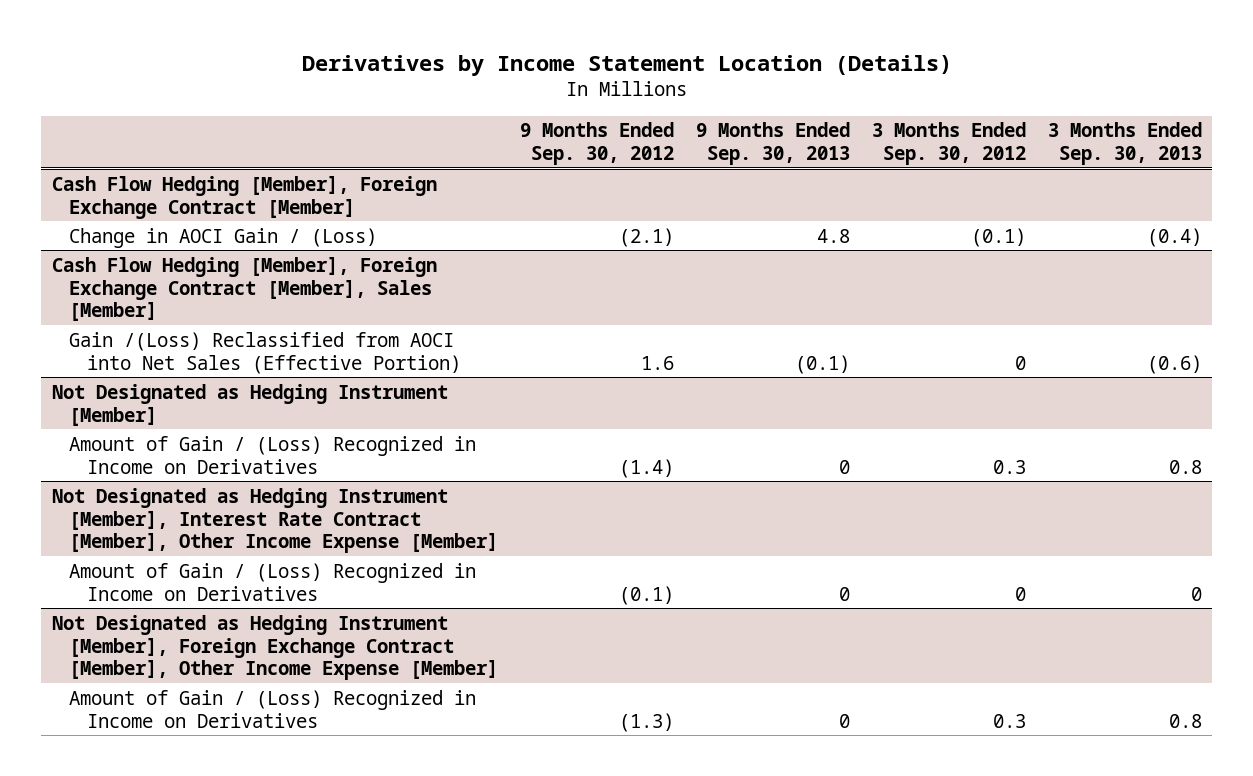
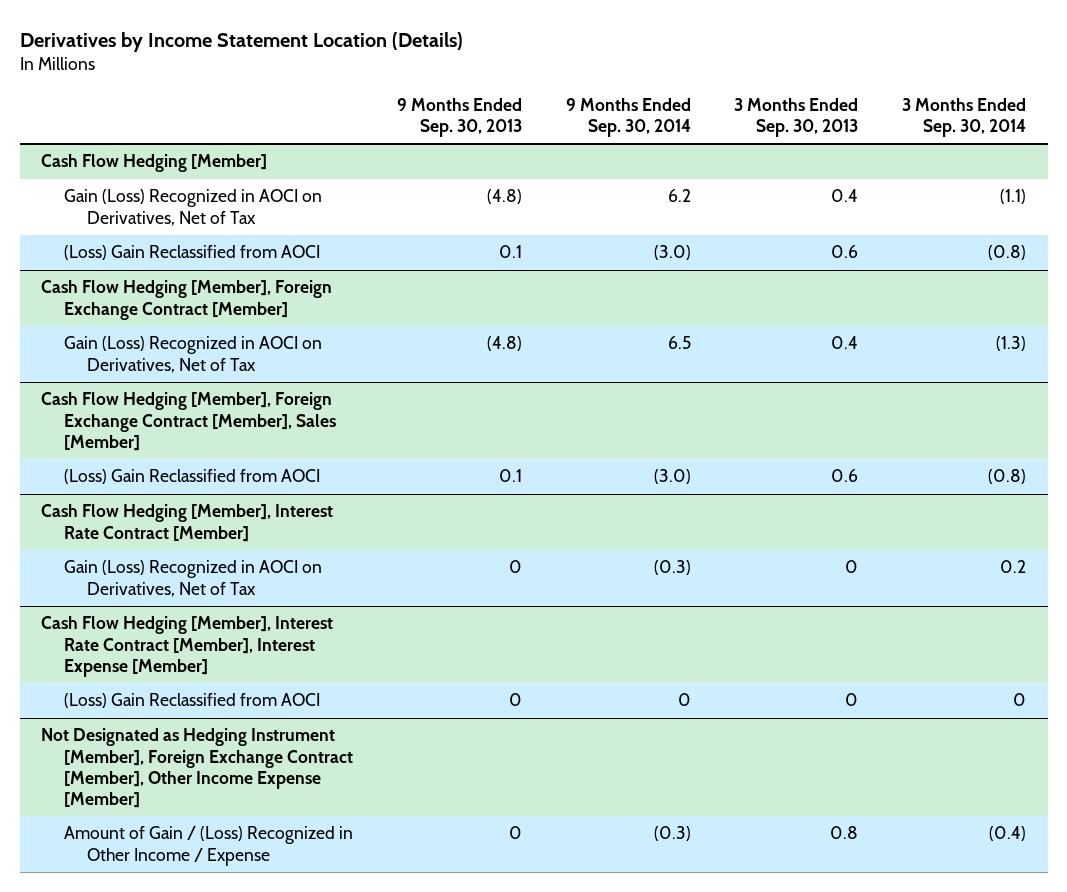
[520,122,675,166] 9 Months Ended Sep. 30, 2012 -> none
[871,122,1026,166] 3 Months Ended Sep. 30, 2012 -> none
none -> [565,98,691,138] 9 Months Ended Sep. 30, 2014
none -> [901,98,1026,138] 3 Months Ended Sep. 30, 2014
none -> [41,154,268,173] Cash Flow Hedging [Member]
none -> [64,189,323,226] Gain (Loss) Recognized in AOCI on Derivatives, Net of Tax
none -> [64,245,321,261] (Loss) Gain Reclassified from AOCI
[69,227,378,248] Change in AOCI Gain / (Loss) -> [64,336,323,373] Gain (Loss) Recognized in AOCI on Derivatives, Net of Tax
[816,228,850,243] 4.8 -> [486,336,522,352] (4.8)
[1146,227,1202,247] (0.4) -> [831,336,859,350] 0.4
[51,383,448,426] Not Designated as Hedging Instrument [Member] -> none
[69,435,477,474] Amount of Gain / (Loss) Recognized in Income on Derivatives -> none
[51,487,499,554] Not Designated as Hedging Instrument [Member], Interest Rate Contract [Member], Other Income Expense [Member] -> none
[69,331,461,374] Gain /(Loss) Reclassified from AOCI into Net Sales (Effective Portion) -> [64,469,321,485] (Loss) Gain Reclassified from AOCI
[794,354,850,374] (0.1) -> [498,469,522,483] 0.1
[1146,354,1202,374] (0.6) -> [831,469,859,483] 0.6
none -> [41,504,334,542] Cash Flow Hedging [Member], Interest Rate Contract [Member]
[69,562,477,601] Amount of Gain / (Loss) Recognized in Income on Derivatives -> [64,560,323,597] Gain (Loss) Recognized in AOCI on Derivatives, Net of Tax
none -> [41,616,334,677] Cash Flow Hedging [Member], Interest Rate Contract [Member], Interest Expense [Member]
none -> [64,693,321,709] (Loss) Gain Reclassified from AOCI
[69,689,477,728] Amount of Gain / (Loss) Recognized in Income on Derivatives -> [64,826,354,866] Amount of Gain / (Loss) Recognized in Other Income / Expense

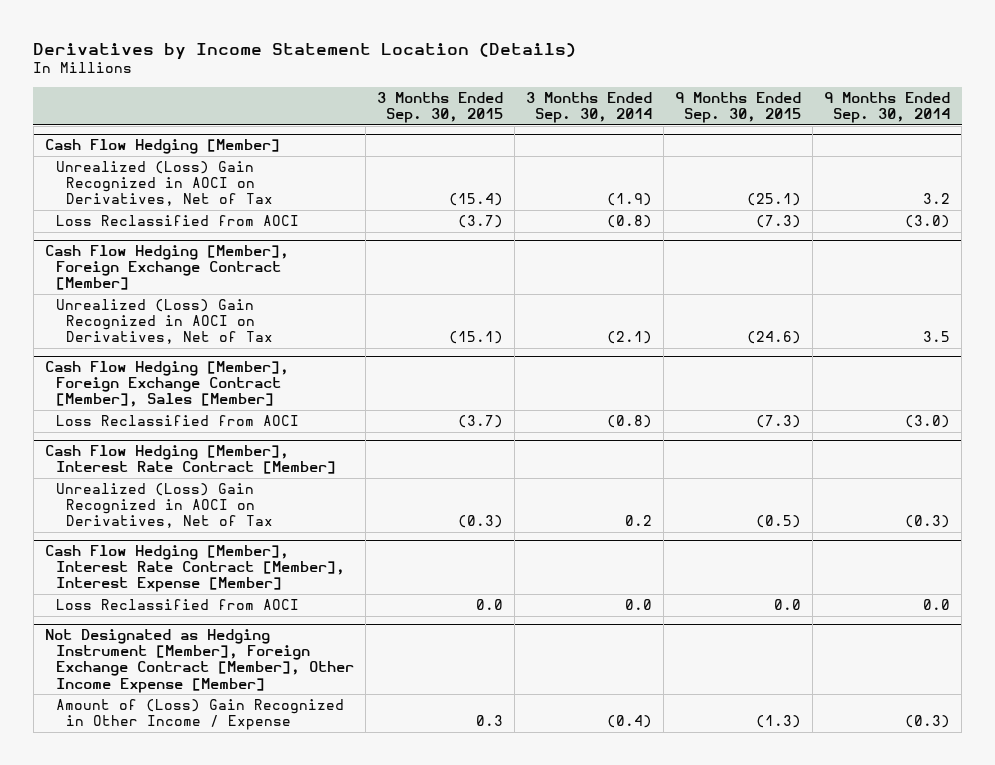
[396,98,522,138] 9 Months Ended Sep. 30, 2013 -> none
[734,98,859,138] 3 Months Ended Sep. 30, 2013 -> none
none -> [376,91,503,124] 3 Months Ended Sep. 30, 2015
none -> [675,91,802,124] 9 Months Ended Sep. 30, 2015
[64,189,323,226] Gain (Loss) Recognized in AOCI on Derivatives, Net of Tax -> [55,161,274,207] Unrealized (Loss) Gain Recognized in AOCI on Derivatives, Net of Tax
[667,189,691,203] 6.2 -> [923,193,951,205] 3.2
[999,189,1026,205] (1.1) -> [606,193,652,207] (1.9)
[64,245,321,261] (Loss) Gain Reclassified from AOCI -> [55,215,299,227] Loss Reclassified from AOCI
[64,336,323,373] Gain (Loss) Recognized in AOCI on Derivatives, Net of Tax -> [55,299,274,345] Unrealized (Loss) Gain Recognized in AOCI on Derivatives, Net of Tax
[667,336,691,350] 6.5 -> [923,331,951,343] 3.5
[995,336,1026,352] (1.3) -> [606,331,652,345] (2.1)
[64,469,321,485] (Loss) Gain Reclassified from AOCI -> [55,415,299,427] Loss Reclassified from AOCI
[64,560,323,597] Gain (Loss) Recognized in AOCI on Derivatives, Net of Tax -> [55,483,274,529] Unrealized (Loss) Gain Recognized in AOCI on Derivatives, Net of Tax
[64,693,321,709] (Loss) Gain Reclassified from AOCI -> [55,599,299,611] Loss Reclassified from AOCI
[677,693,691,707] 0 -> [923,599,951,611] 0.0
[1012,693,1026,707] 0 -> [624,599,652,611] 0.0
[64,826,354,866] Amount of Gain / (Loss) Recognized in Other Income / Expense -> [55,699,344,731] Amount of (Loss) Gain Recognized in Other Income / Expense

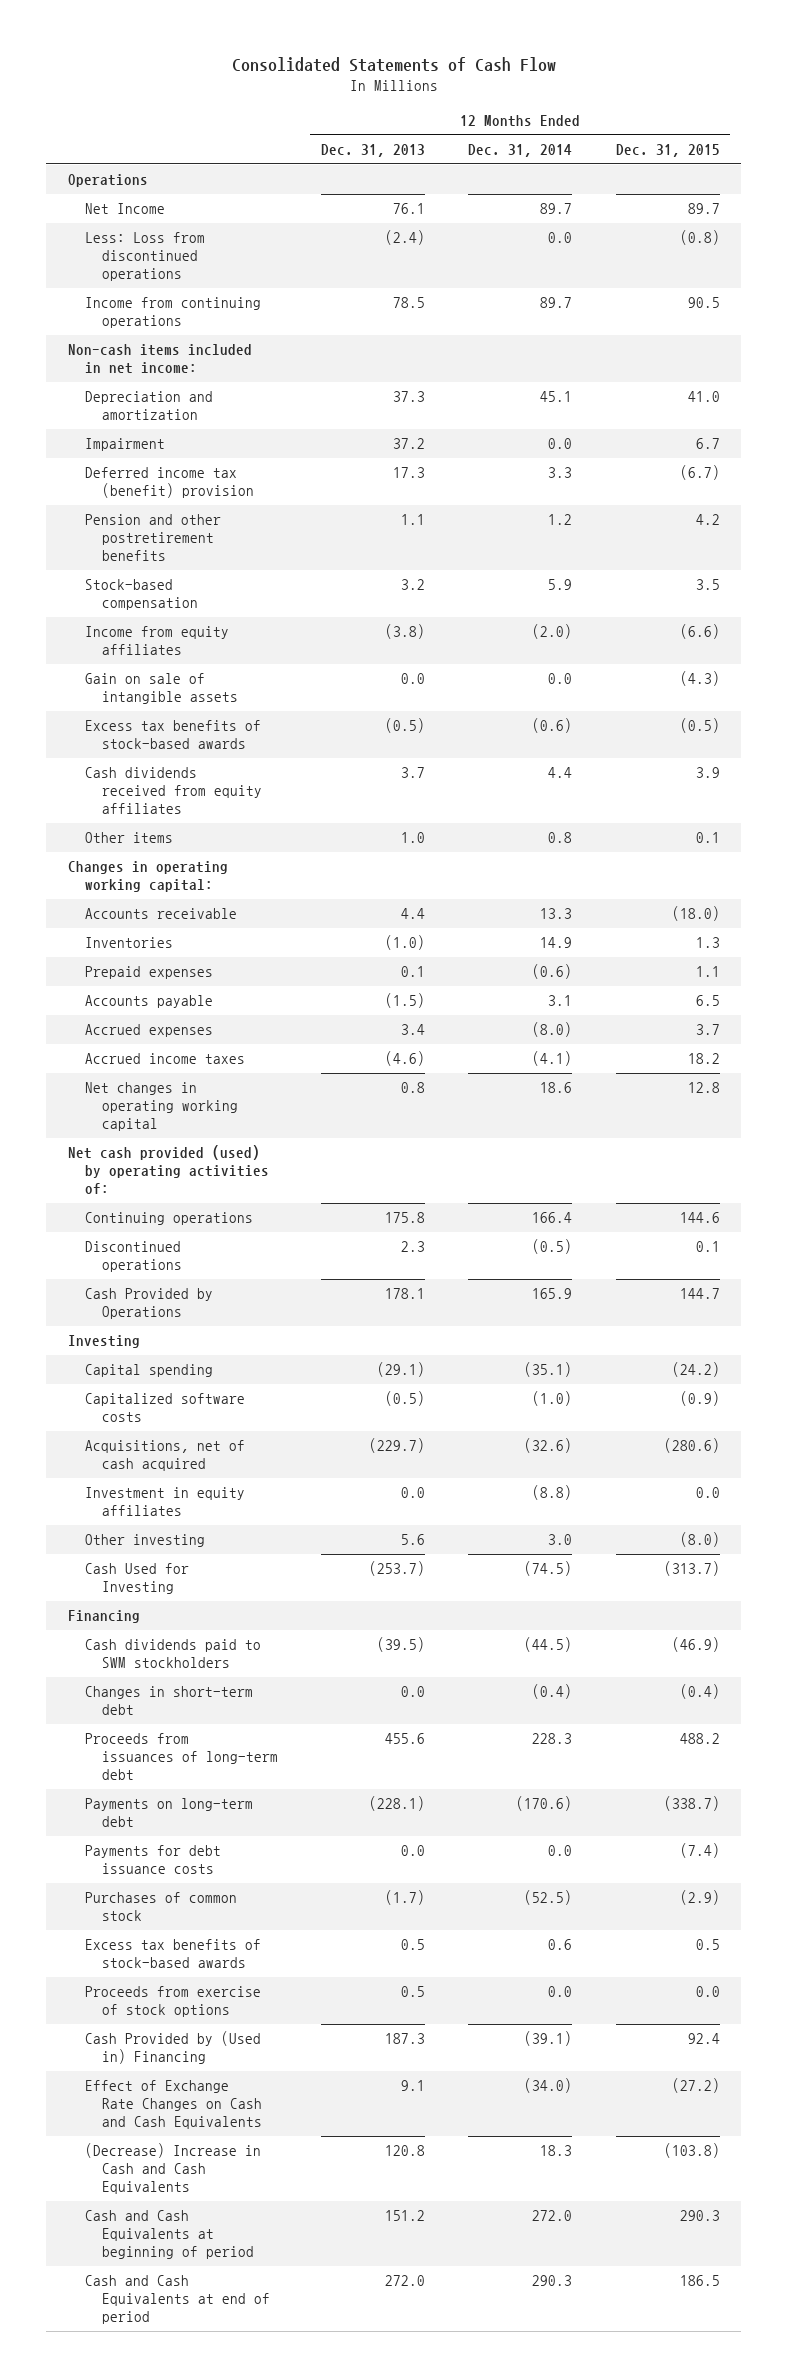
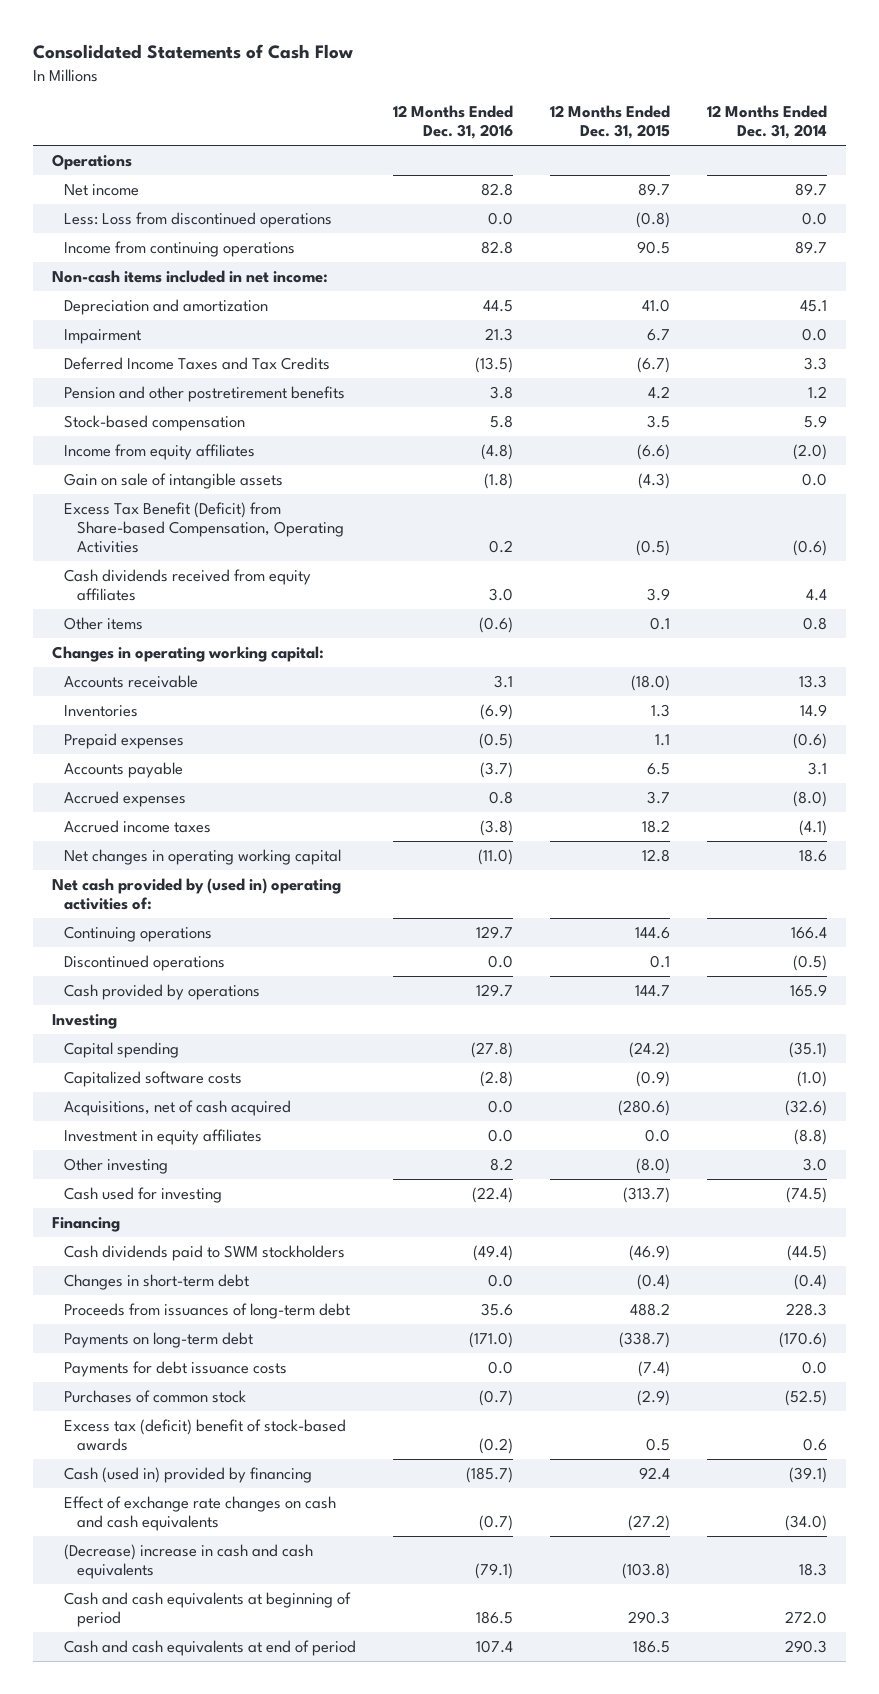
[321,144,426,158] Dec. 31, 2013 -> none
none -> [393,104,514,139] 12 Months Ended Dec. 31, 2016
[84,203,165,215] Net Income -> [64,184,140,197] Net income
[84,467,255,499] Deferred income tax (benefit) provision -> [64,357,331,371] Deferred Income Taxes and Tax Credits
[84,720,261,750] Excess tax benefits of stock-based awards -> none
none -> [64,502,344,553] Excess Tax Benefit (Deficit) from Share-based Compensation, Operating Activities
[67,1145,269,1195] Net cash provided (used) by operating activities of: -> [51,878,341,910] Net cash provided by (used in) operating activities of:
[84,1288,213,1320] Cash Provided by Operations -> [64,984,261,1001] Cash provided by operations
[84,1563,189,1595] Cash Used for Investing -> [64,1187,223,1204] Cash used for investing
[84,1986,261,2018] Proceeds from exercise of stock options -> none
[84,1939,261,1969] Excess tax benefits of stock-based awards -> [64,1419,347,1451] Excess tax (deficit) benefit of stock-based awards
[84,2031,261,2065] Cash Provided by (Used in) Financing -> [64,1467,313,1484] Cash (used in) provided by financing
[84,2080,263,2130] Effect of Exchange Rate Changes on Cash and Cash Equivalents -> [64,1496,337,1531] Effect of exchange rate changes on cash and cash equivalents
[84,2143,261,2195] (Decrease) Increase in Cash and Cash Equivalents -> [64,1544,314,1579] (Decrease) increase in cash and cash equivalents
[84,2210,255,2260] Cash and Cash Equivalents at beginning of period -> [64,1592,352,1627] Cash and cash equivalents at beginning of period
[84,2275,271,2325] Cash and Cash Equivalents at end of period -> [64,1640,357,1657] Cash and cash equivalents at end of period

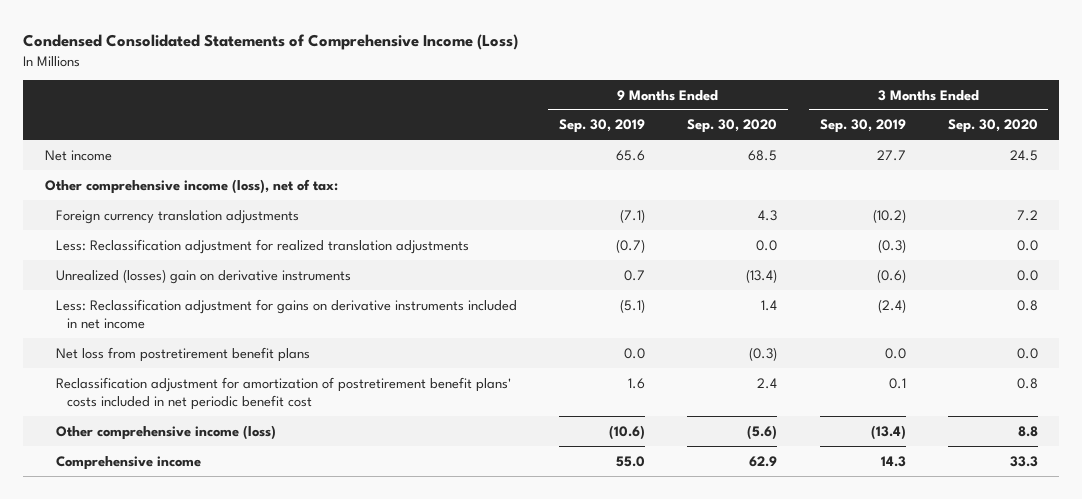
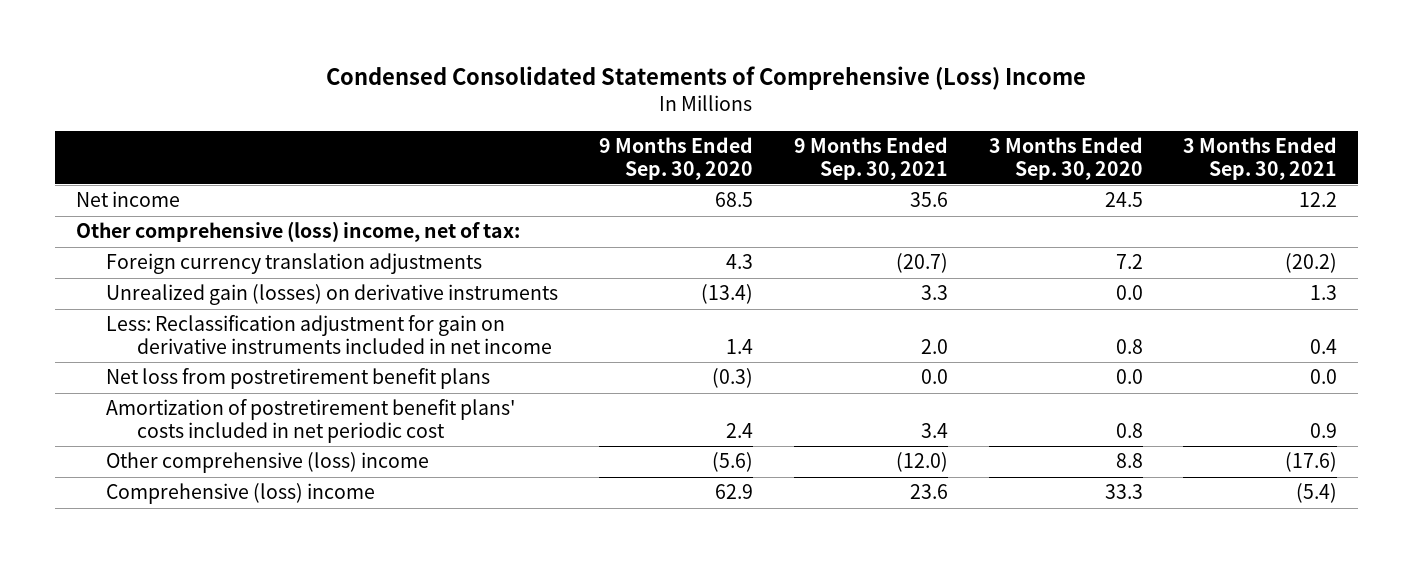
[23,34,519,51] Condensed Consolidated Statements of Comprehensive Income (Loss) -> [326,66,1087,91] Condensed Consolidated Statements of Comprehensive (Loss) Income
[559,119,646,134] Sep. 30, 2019 -> none
[819,119,906,134] Sep. 30, 2019 -> none
none -> [793,136,948,180] 9 Months Ended Sep. 30, 2021
none -> [1183,136,1338,180] 3 Months Ended Sep. 30, 2021
[44,178,338,194] Other comprehensive income (loss), net of tax: -> [75,221,520,243] Other comprehensive (loss) income, net of tax:
[55,238,469,254] Less: Reclassification adjustment for realized translation adjustments -> none
[55,268,351,284] Unrealized (losses) gain on derivative instruments -> [106,284,559,306] Unrealized gain (losses) on derivative instruments
[55,298,517,330] Less: Reclassification adjustment for gains on derivative instruments included in net income -> [106,315,552,355] Less: Reclassification adjustment for gain on derivative instruments included in net income
[55,376,511,411] Reclassification adjustment for amortization of postretirement benefit plans' costs included in net periodic benefit cost -> [106,399,516,444] Amortization of postretirement benefit plans' costs included in net periodic cost
[55,424,276,440] Other comprehensive income (loss) -> [106,452,430,474] Other comprehensive (loss) income
[55,455,201,470] Comprehensive income -> [106,483,376,505] Comprehensive (loss) income

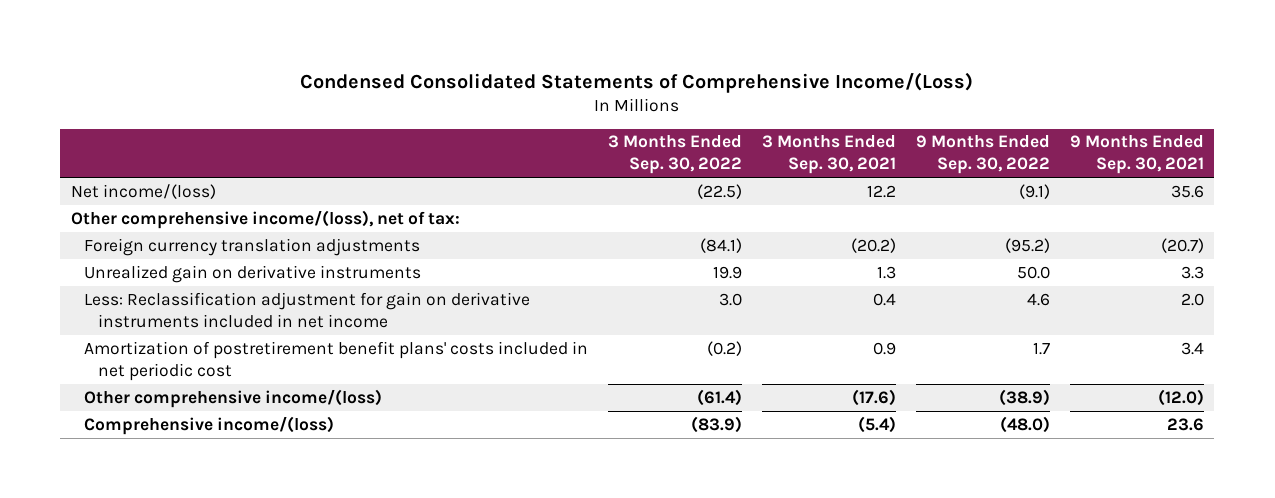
[326,66,1087,91] Condensed Consolidated Statements of Comprehensive (Loss) Income -> [300,71,974,93] Condensed Consolidated Statements of Comprehensive Income/(Loss)
[599,136,754,180] 9 Months Ended Sep. 30, 2020 -> none
[988,136,1143,180] 3 Months Ended Sep. 30, 2020 -> none
none -> [608,135,743,175] 3 Months Ended Sep. 30, 2022
none -> [916,135,1051,175] 9 Months Ended Sep. 30, 2022
[75,191,180,208] Net income -> [70,183,216,199] Net income/(loss)
[75,221,520,243] Other comprehensive (loss) income, net of tax: -> [70,209,460,229] Other comprehensive income/(loss), net of tax:
[106,284,559,306] Unrealized gain (losses) on derivative instruments -> [84,264,422,283] Unrealized gain on derivative instruments
[106,368,491,390] Net loss from postretirement benefit plans -> none
[106,452,430,474] Other comprehensive (loss) income -> [84,388,383,408] Other comprehensive income/(loss)
[106,483,376,505] Comprehensive (loss) income -> [84,415,335,435] Comprehensive income/(loss)

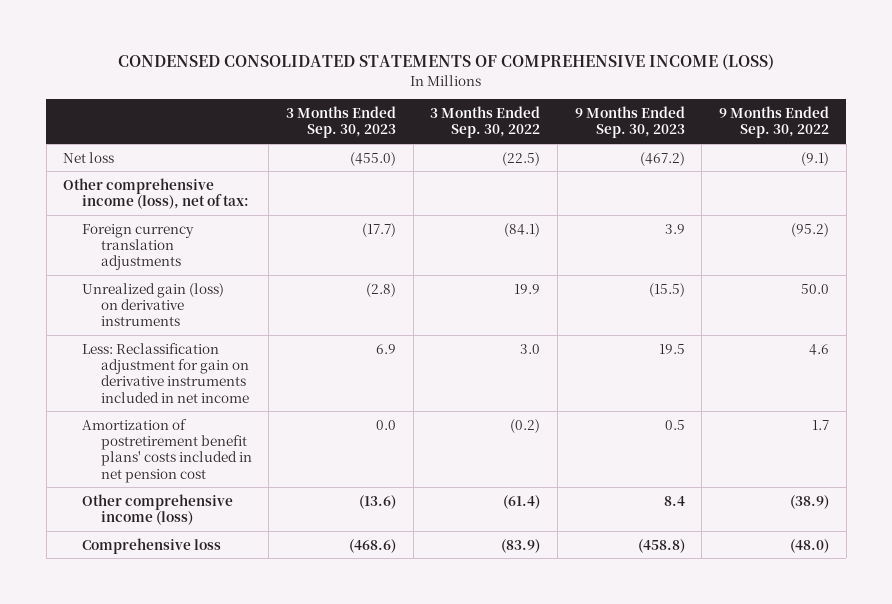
[300,71,974,93] Condensed Consolidated Statements of Comprehensive Income/(Loss) -> [118,54,775,71] CONDENSED CONSOLIDATED STATEMENTS OF COMPREHENSIVE INCOME (LOSS)
[762,135,897,175] 3 Months Ended Sep. 30, 2021 -> none
[1070,135,1205,175] 9 Months Ended Sep. 30, 2021 -> none
none -> [286,106,397,139] 3 Months Ended Sep. 30, 2023
none -> [574,106,685,139] 9 Months Ended Sep. 30, 2023
[70,183,216,199] Net income/(loss) -> [63,151,115,163] Net loss
[70,209,460,229] Other comprehensive income/(loss), net of tax: -> [63,177,249,209] Other comprehensive income (loss), net of tax:
[84,264,422,283] Unrealized gain on derivative instruments -> [81,282,224,327] Unrealized gain (loss) on derivative instruments
[84,340,589,381] Amortization of postretirement benefit plans' costs included in net periodic cost -> [81,418,252,483] Amortization of postretirement benefit plans' costs included in net pension cost
[84,388,383,408] Other comprehensive income/(loss) -> [81,493,233,525] Other comprehensive income (loss)
[84,415,335,435] Comprehensive income/(loss) -> [81,537,221,554] Comprehensive loss

